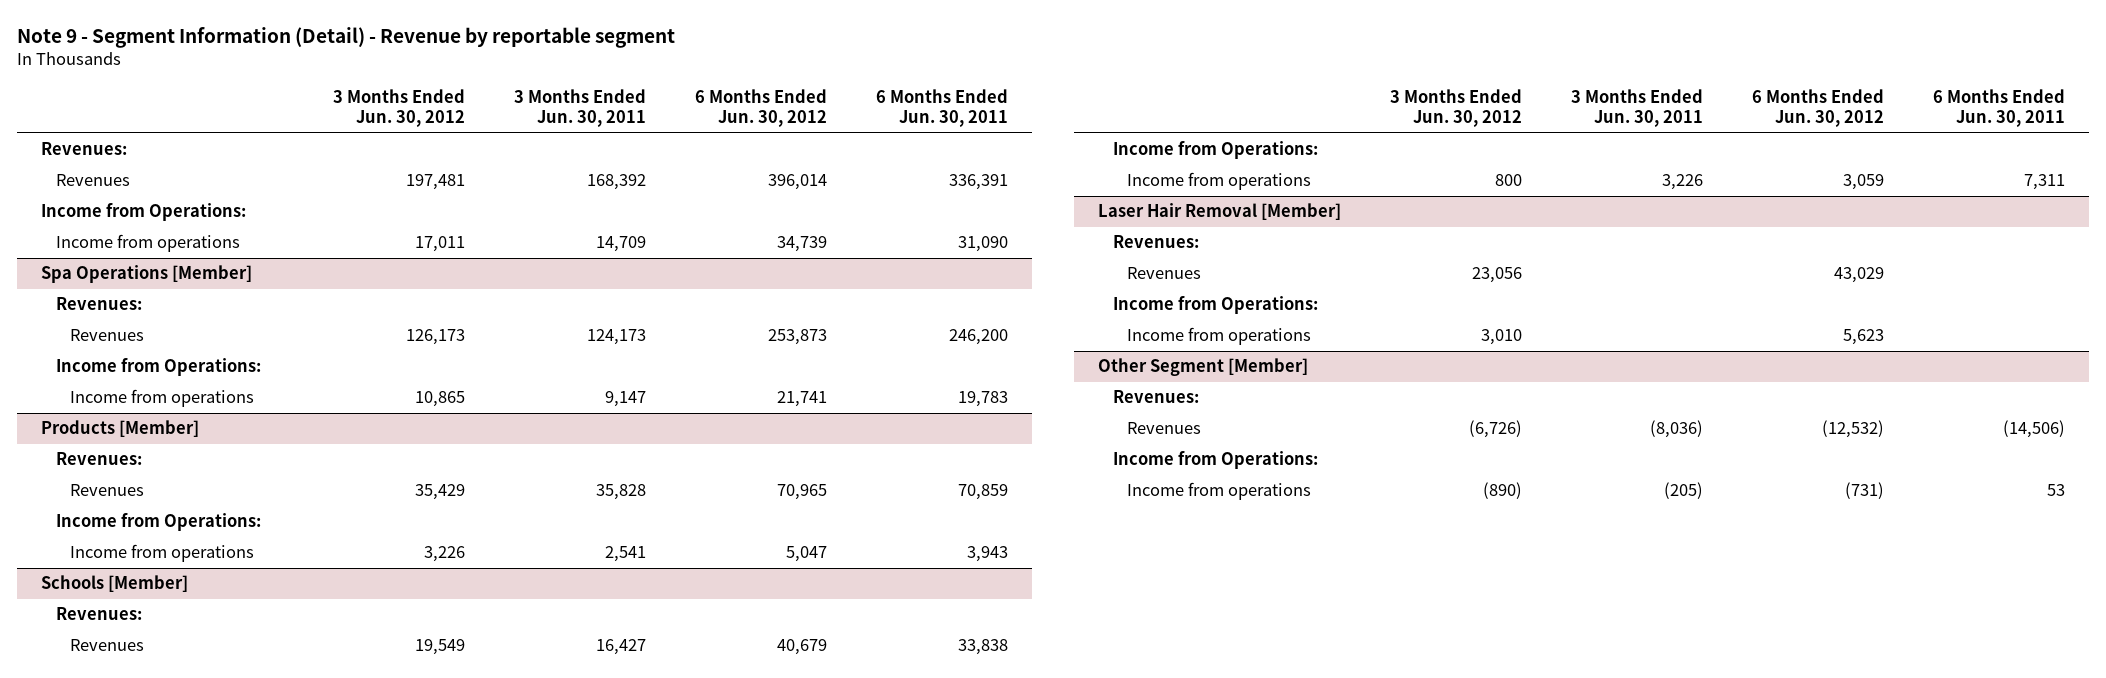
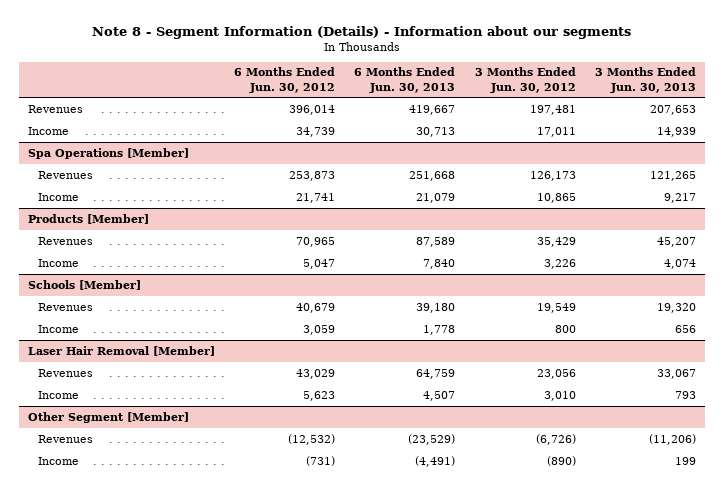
[17,26,676,48] Note 9 - Segment Information (Detail) - Revenue by reportable segment -> [91,25,631,39] Note 8 - Segment Information (Details) - Information about our segments
[514,89,647,128] 3 Months Ended Jun. 30, 2011 -> none
[875,89,1008,128] 6 Months Ended Jun. 30, 2011 -> none
none -> [354,67,456,93] 6 Months Ended Jun. 30, 2013
none -> [594,67,696,93] 3 Months Ended Jun. 30, 2013
[41,142,128,156] Revenues: -> none
[41,203,247,222] Income from Operations: -> none
[55,234,240,253] Income from operations -> [28,126,70,135] Income
[55,297,142,311] Revenues: -> none
[55,358,261,377] Income from Operations: -> none
[70,389,255,408] Income from operations -> [37,192,79,201] Income
[55,452,142,466] Revenues: -> none
[55,513,261,532] Income from Operations: -> none
[70,544,255,563] Income from operations -> [37,258,79,267] Income
[55,607,142,621] Revenues: -> none
[1112,141,1318,160] Income from Operations: -> none
[1126,172,1311,191] Income from operations -> [37,324,79,333] Income
[1112,235,1199,249] Revenues: -> none
[1112,296,1318,315] Income from Operations: -> none
[1126,327,1311,346] Income from operations -> [37,390,79,399] Income
[1112,390,1199,404] Revenues: -> none
[1112,451,1318,470] Income from Operations: -> none
[1126,482,1311,501] Income from operations -> [37,456,79,465] Income

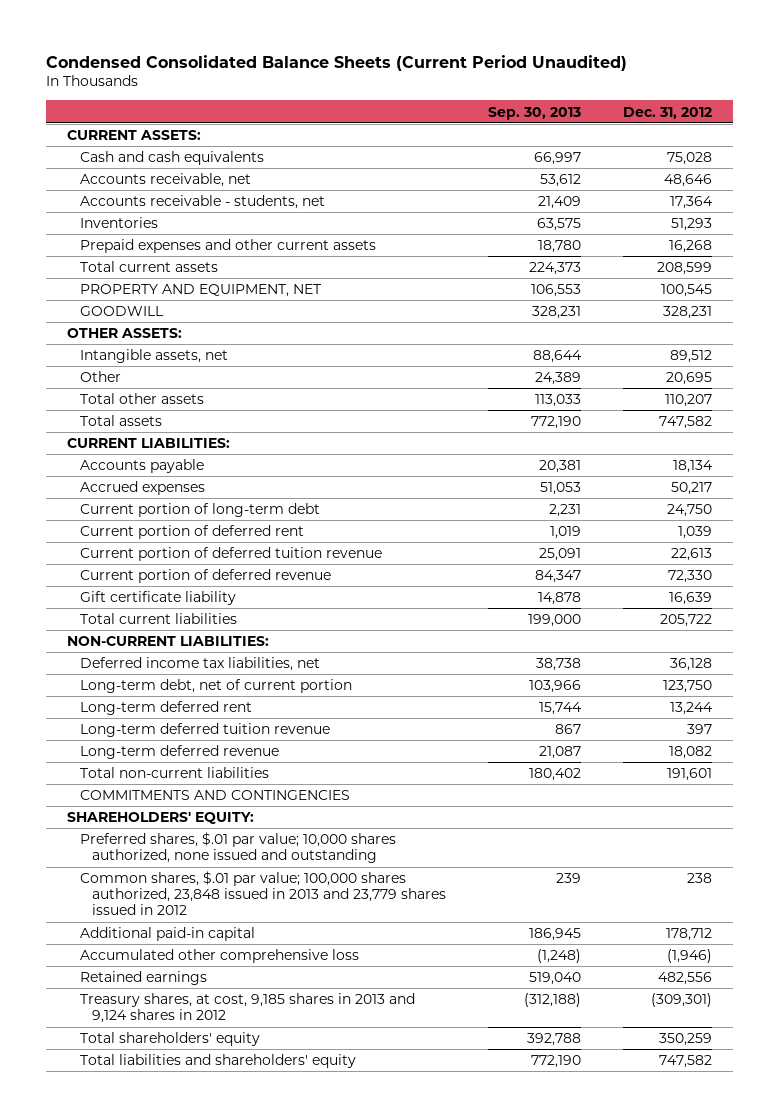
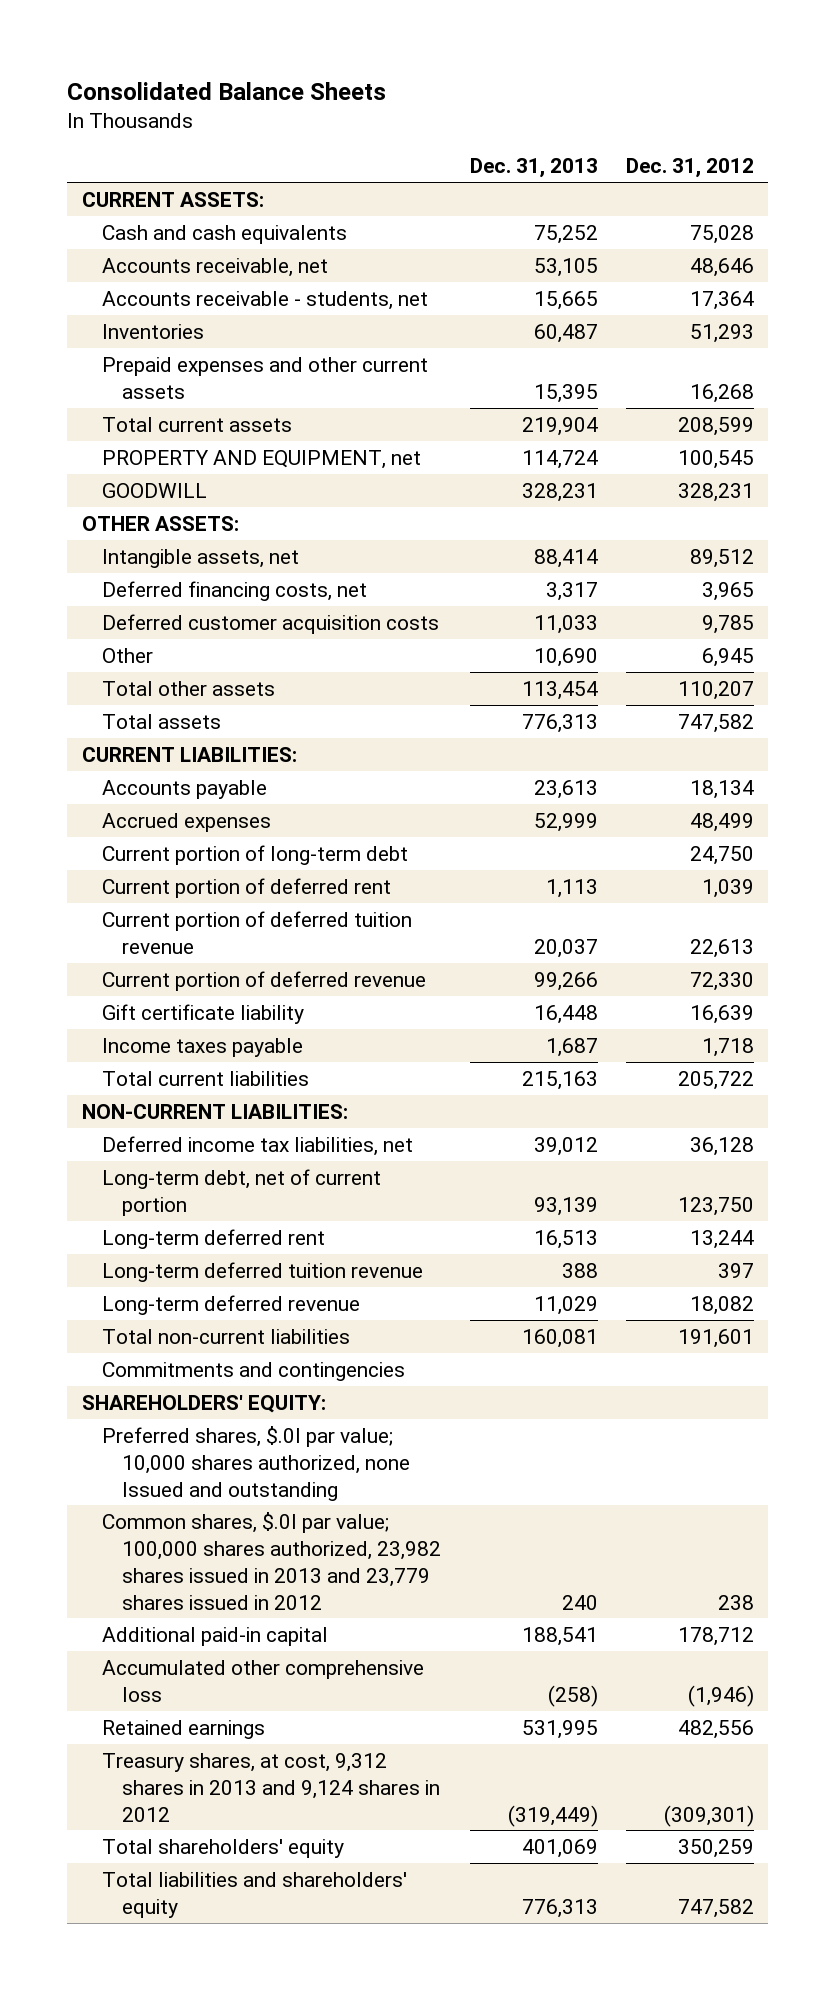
[46,54,628,71] Condensed Consolidated Balance Sheets (Current Period Unaudited) -> [67,82,387,101] Consolidated Balance Sheets
[488,106,582,120] Sep. 30, 2013 -> none
none -> [469,158,598,179] Dec. 31, 2013
[79,284,321,298] PROPERTY AND EQUIPMENT, NET -> [101,449,421,469] PROPERTY AND EQUIPMENT, net
none -> [101,580,367,601] Deferred financing costs, net
none -> [101,613,439,634] Deferred customer acquisition costs
[665,372,712,386] 20,695 -> [702,647,755,667] 6,945
[670,482,712,496] 50,217 -> [690,812,755,832] 48,499
none -> [101,1037,303,1057] Income taxes payable
[79,790,350,801] COMMITMENTS AND CONTINGENCIES -> [101,1361,405,1381] Commitments and contingencies
[79,832,396,864] Preferred shares, $.01 par value; 10,000 shares authorized, none issued and outstanding -> [101,1425,411,1501] Preferred shares, $.0l par value; 10,000 shares authorized, none Issued and outstanding
[79,871,447,916] Common shares, $.01 par value; 100,000 shares authorized, 23,848 issued in 2013 and 23,779 shares issued in 2012 -> [101,1511,442,1610] Common shares, $.0l par value; 100,000 shares authorized, 23,982 shares issued in 2013 and 23,779 shares issued in 2012
[79,993,415,1024] Treasury shares, at cost, 9,185 shares in 2013 and 9,124 shares in 2012 -> [101,1752,441,1822] Treasury shares, at cost, 9,312 shares in 2013 and 9,124 shares in 2012

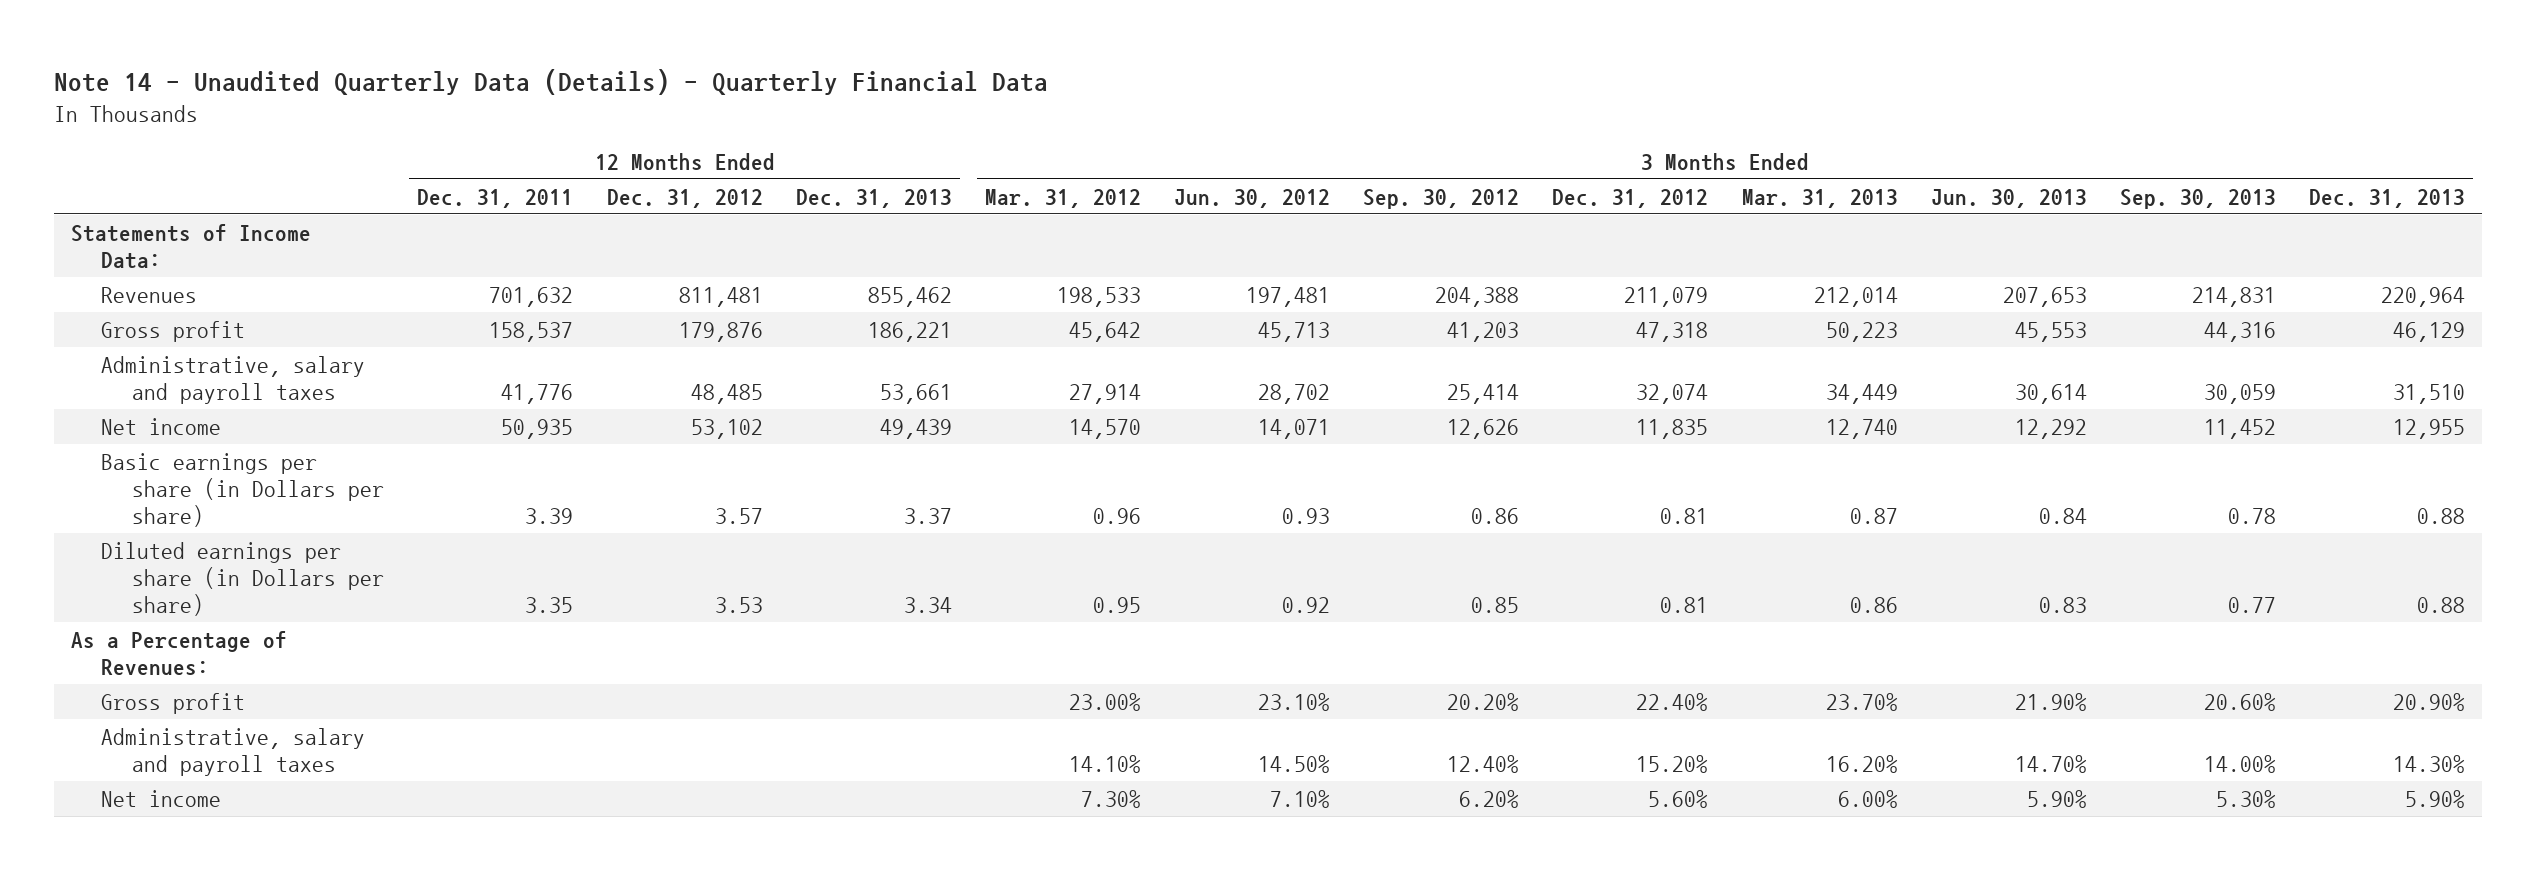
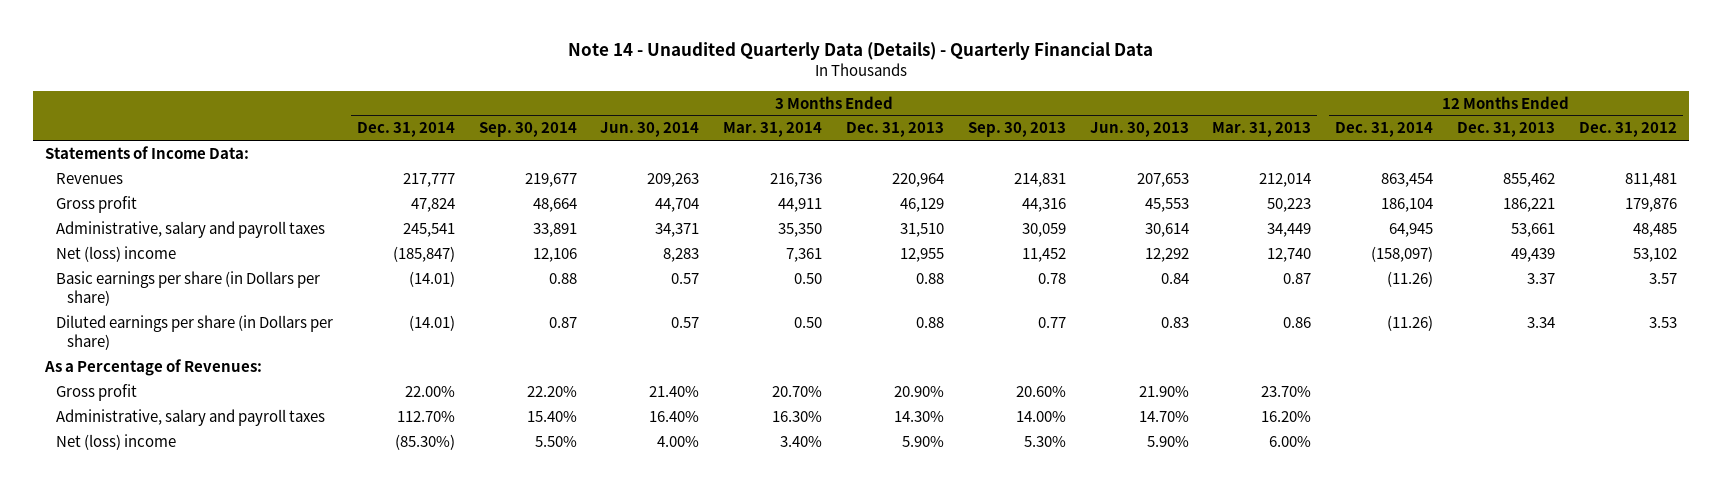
[417,188,574,208] Dec. 31, 2011 -> none
[984,188,1141,208] Mar. 31, 2012 -> none
[1174,188,1331,208] Jun. 30, 2012 -> none
[1363,188,1520,209] Sep. 30, 2012 -> none
[1552,188,1709,208] Dec. 31, 2012 -> none
none -> [356,122,455,138] Dec. 31, 2014
none -> [478,122,577,138] Sep. 30, 2014
none -> [600,122,700,138] Jun. 30, 2014
none -> [723,122,823,138] Mar. 31, 2014
none -> [1335,122,1434,138] Dec. 31, 2014
[101,417,222,435] Net income -> [55,245,176,262] Net (loss) income
[101,789,222,807] Net income -> [55,433,176,450] Net (loss) income

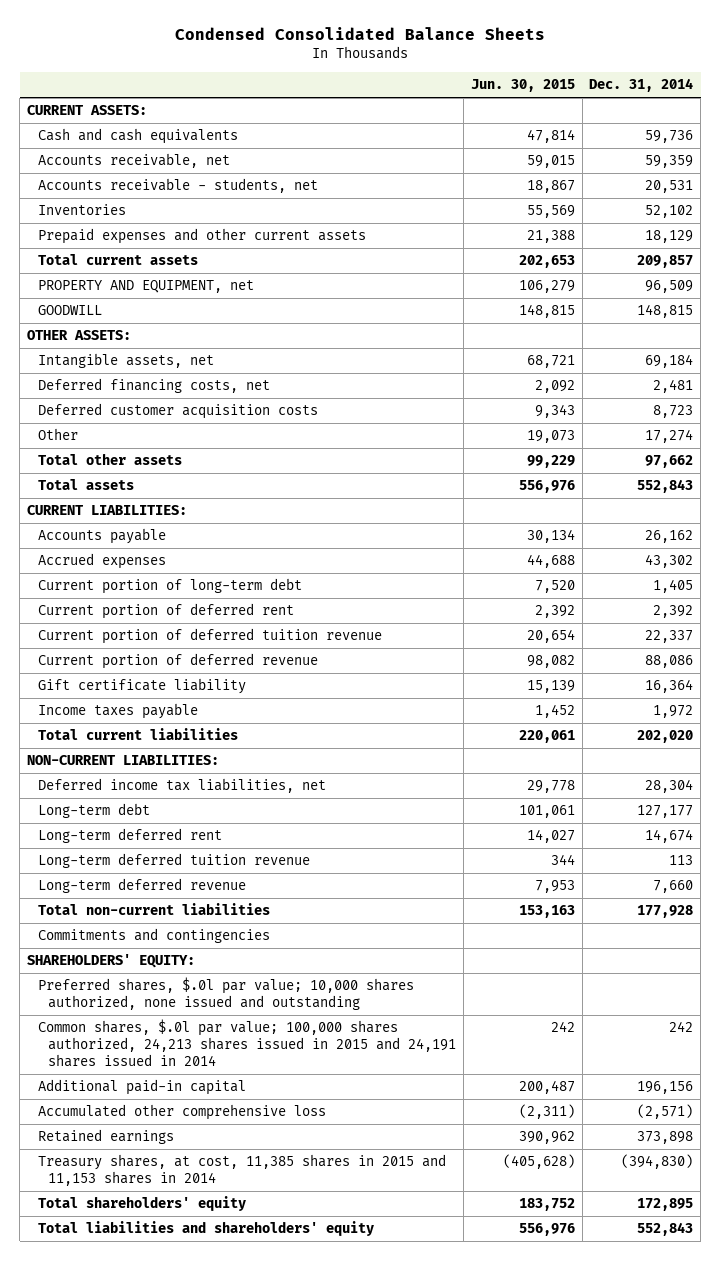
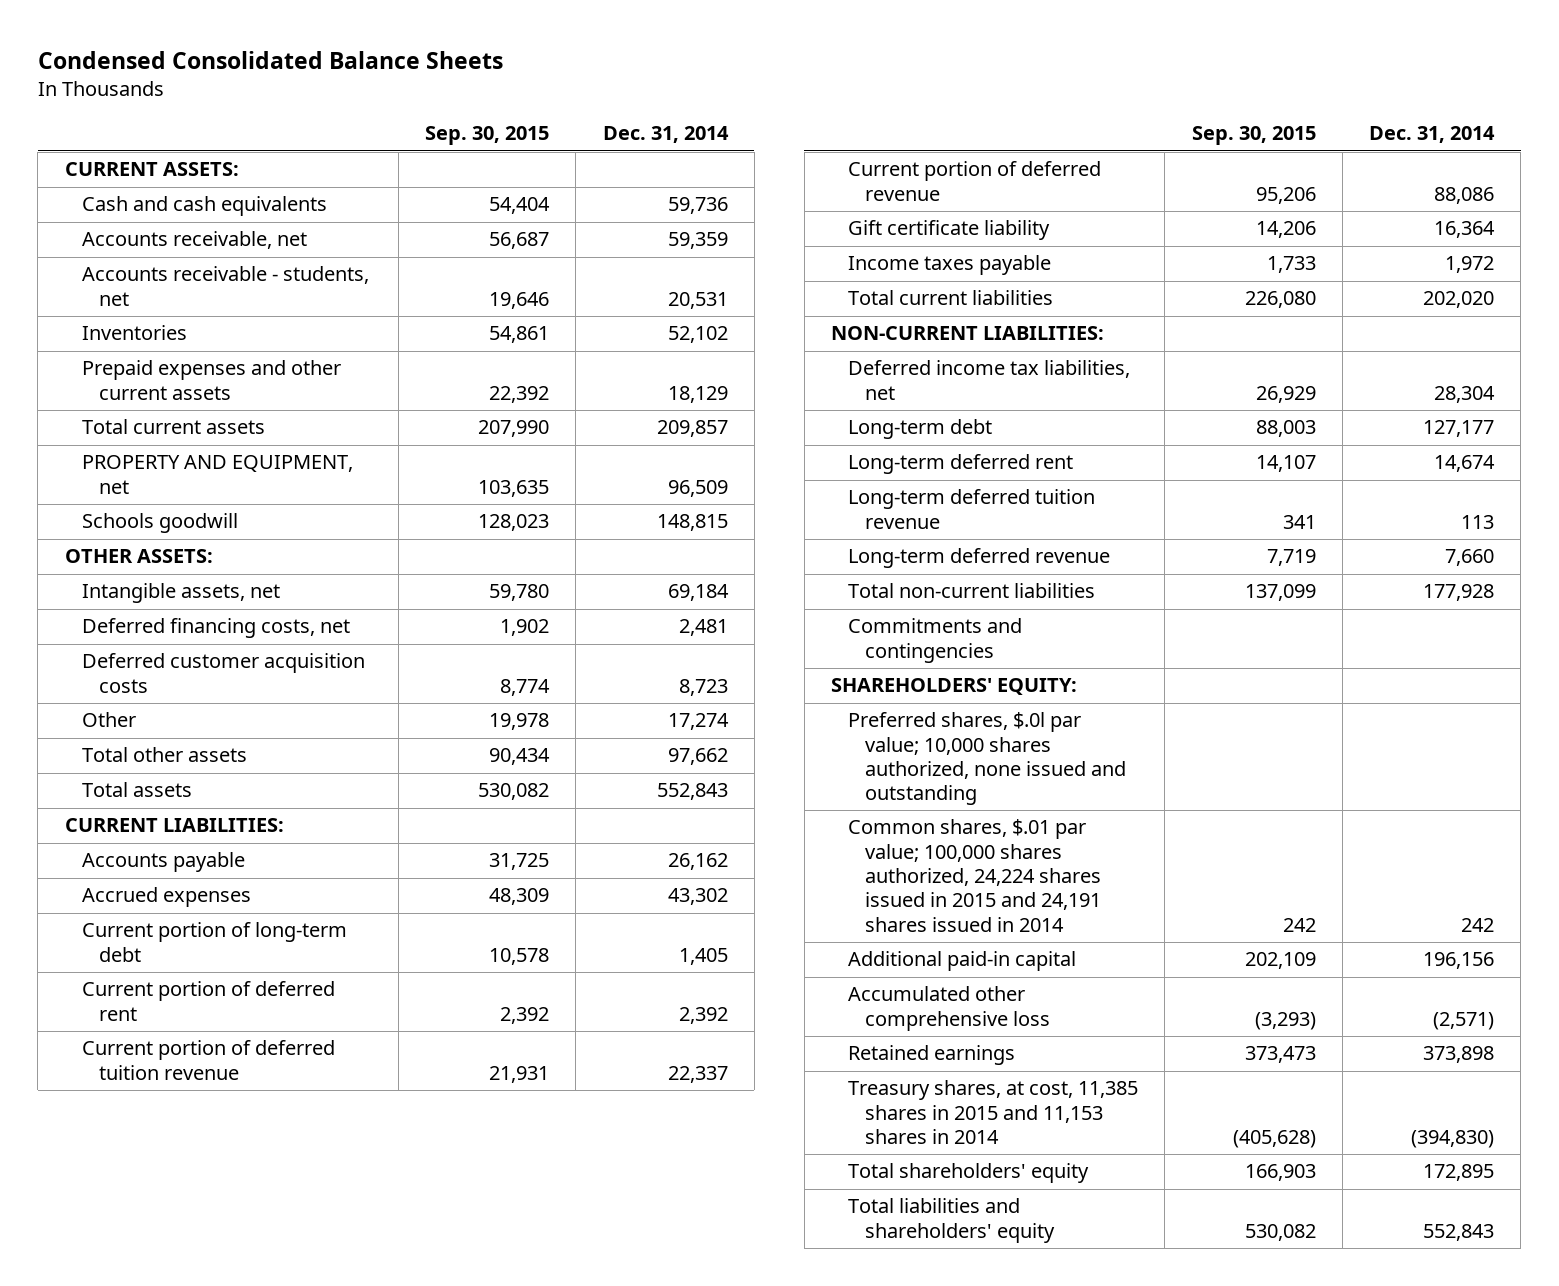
[470,79,575,93] Jun. 30, 2015 -> none
none -> [425,126,550,146] Sep. 30, 2015
[37,305,102,316] GOODWILL -> [81,513,238,534] Schools goodwill
[37,1019,457,1067] Common shares, $.0l par value; 100,000 shares authorized, 24,213 shares issued in 2015 and 24,191 shares issued in 2014 -> [848,819,1102,932] Common shares, $.01 par value; 100,000 shares authorized, 24,224 shares issued in 2015 and 24,191 shares issued in 2014

